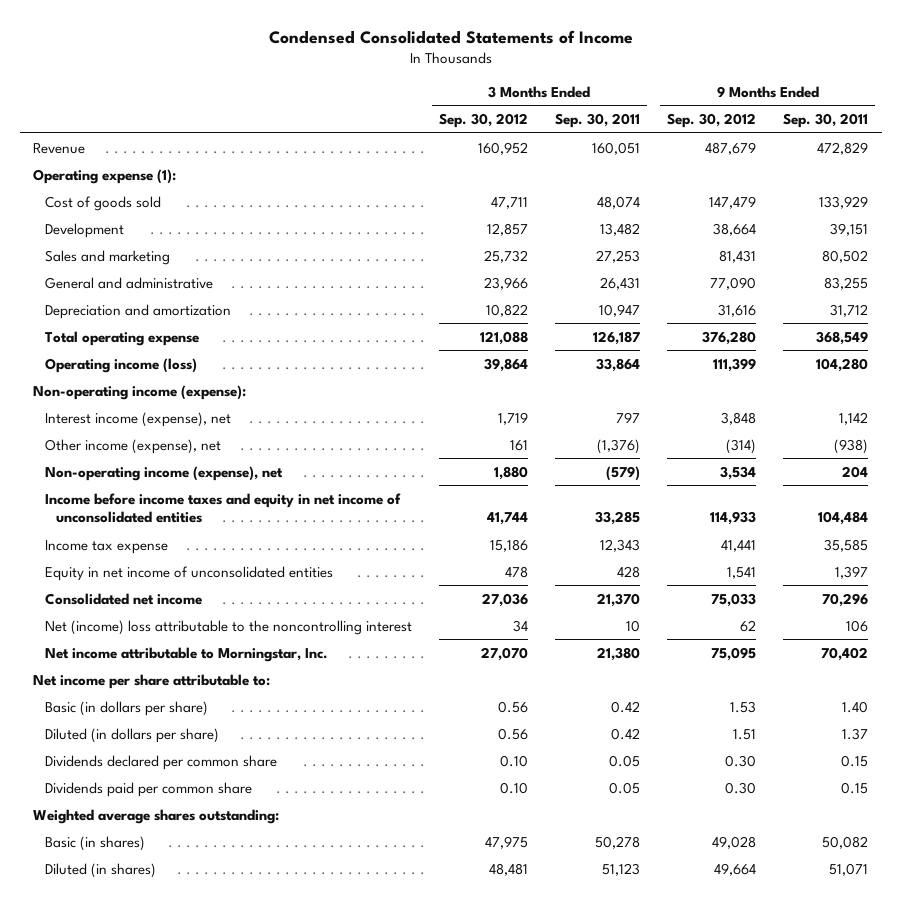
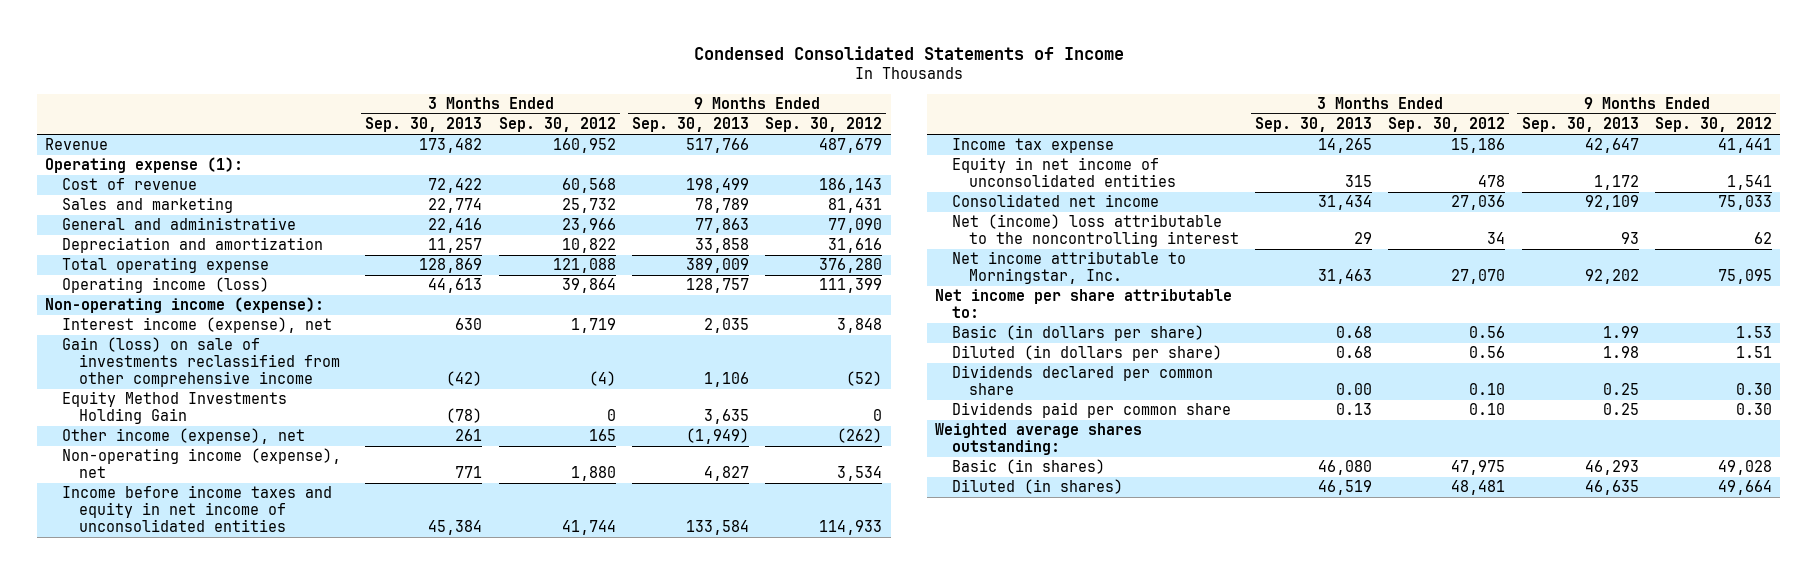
[554,112,640,128] Sep. 30, 2011 -> none
[783,112,869,128] Sep. 30, 2011 -> none
none -> [365,117,483,133] Sep. 30, 2013
none -> [632,117,750,133] Sep. 30, 2013
[44,222,124,238] Development -> none
[44,195,161,211] Cost of goods sold -> [62,178,198,191] Cost of revenue
[490,196,528,209] 47,711 -> [561,178,616,194] 60,568
[709,195,757,209] 147,479 -> [819,178,883,194] 186,143
none -> [62,337,341,387] Gain (loss) on sale of investments reclassified from other comprehensive income
none -> [62,391,288,425] Equity Method Investments Holding Gain
[509,439,528,451] 161 -> [588,429,616,442] 165
[726,438,757,454] (314) -> [837,428,883,444] (262)

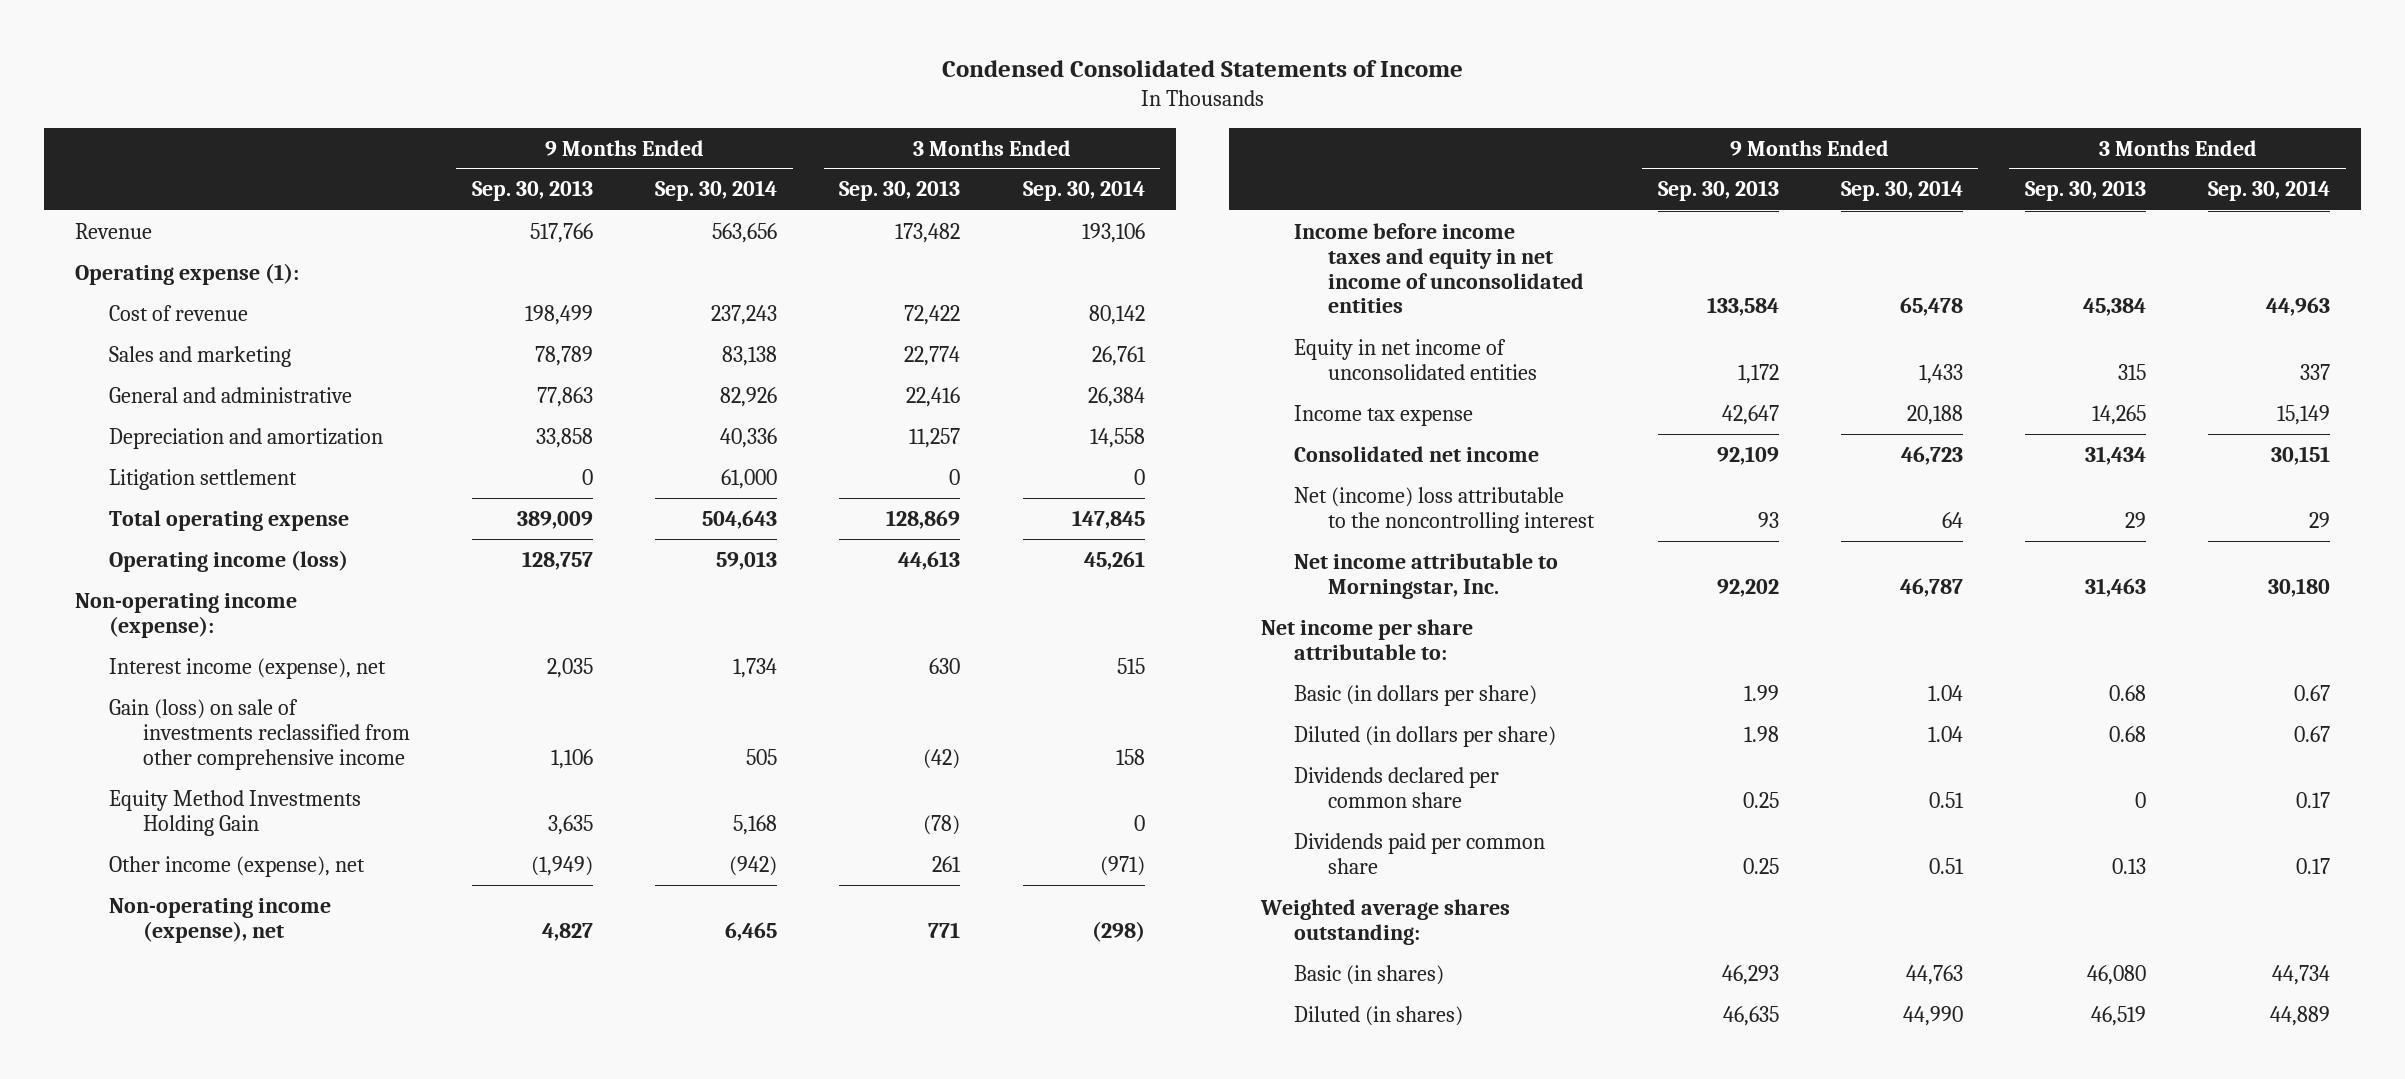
[498,117,616,133] Sep. 30, 2012 -> none
[765,117,883,133] Sep. 30, 2012 -> none
none -> [655,180,778,202] Sep. 30, 2014
none -> [1022,180,1145,202] Sep. 30, 2014
none -> [108,468,297,490] Litigation settlement
[951,138,1114,154] Income tax expense -> [1294,404,1474,426] Income tax expense
[1335,383,1372,396] 0.00 -> [2134,791,2146,808] 0

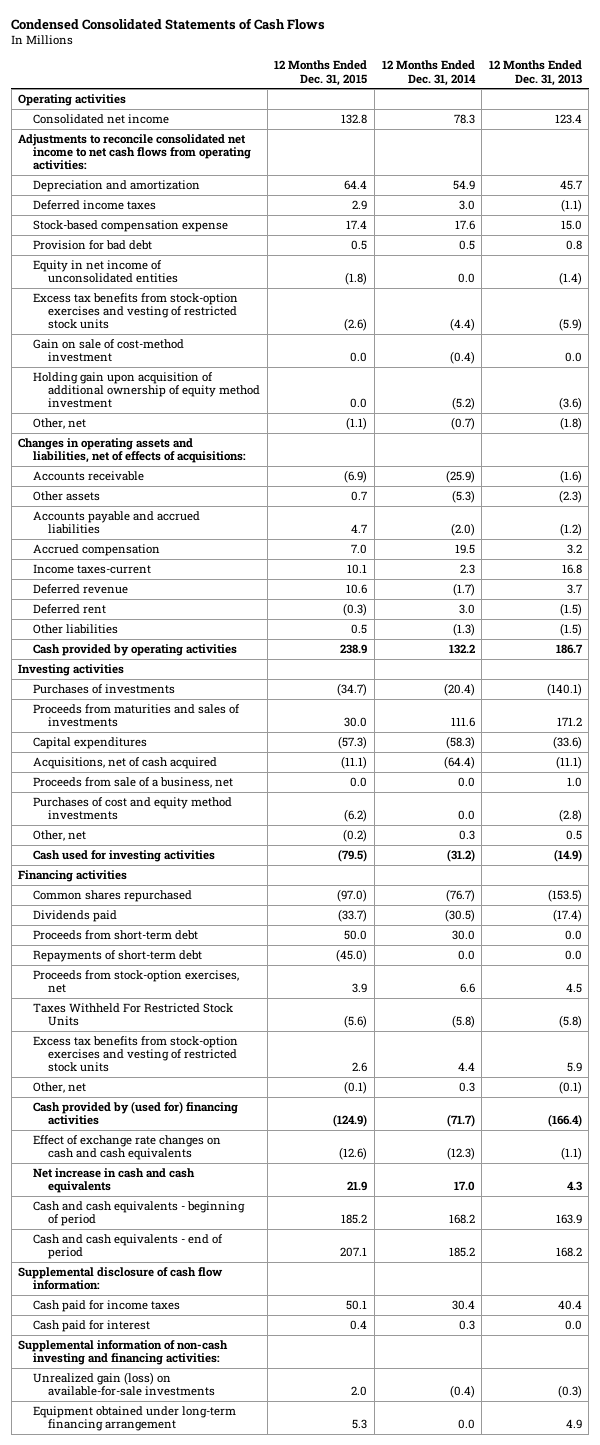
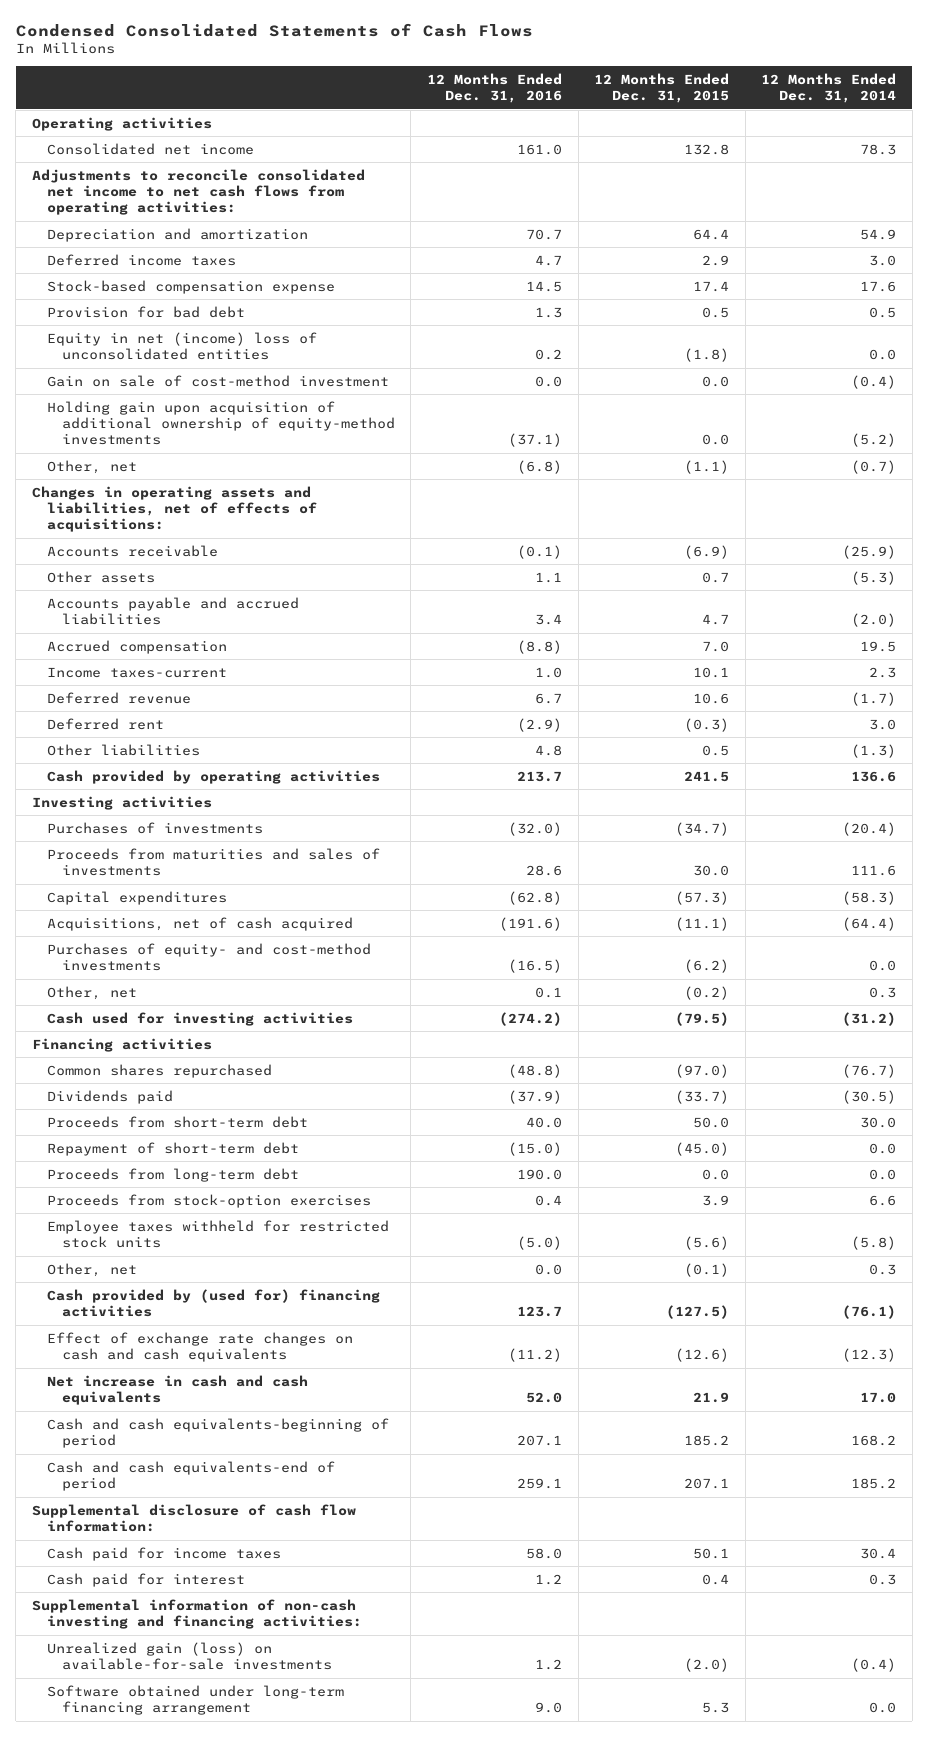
[488,60,582,86] 12 Months Ended Dec. 31, 2013 -> none
none -> [427,72,563,104] 12 Months Ended Dec. 31, 2016
[33,293,239,330] Excess tax benefits from stock-option exercises and vesting of restricted stock units -> none
[33,260,178,284] Equity in net income of unconsolidated entities -> [46,331,317,361] Equity in net (income) loss of unconsolidated entities
[33,372,260,409] Holding gain upon acquisition of additional ownership of equity method investment -> [46,400,395,446] Holding gain upon acquisition of additional ownership of equity-method investments
[340,644,368,655] 238.9 -> [684,770,730,782] 241.5
[448,644,475,655] 132.2 -> [851,770,897,782] 136.6
[33,777,234,789] Proceeds from sale of a business, net -> none
[33,797,233,821] Purchases of cost and equity method investments -> [46,942,371,972] Purchases of equity- and cost-method investments
[33,1036,239,1073] Excess tax benefits from stock-option exercises and vesting of restricted stock units -> none
[33,950,203,963] Repayments of short-term debt -> [46,1141,299,1156] Repayment of short-term debt
none -> [46,1167,299,1182] Proceeds from long-term debt
[33,970,240,994] Proceeds from stock-option exercises, net -> [46,1193,371,1208] Proceeds from stock-option exercises
[33,1003,234,1027] Taxes Withheld For Restricted Stock Units -> [46,1219,389,1249] Employee taxes withheld for restricted stock units
[333,1114,368,1128] (124.9) -> [666,1305,730,1320] (127.5)
[446,1114,475,1128] (71.7) -> [842,1305,897,1320] (76.1)
[33,1201,246,1227] Cash and cash equivalents - beginning of period -> [46,1417,389,1449] Cash and cash equivalents-beginning of period
[33,1234,224,1260] Cash and cash equivalents - end of period -> [46,1460,335,1492] Cash and cash equivalents-end of period
[351,1386,368,1397] 2.0 -> [684,1658,730,1673] (2.0)
[33,1406,237,1432] Equipment obtained under long-term financing arrangement -> [46,1684,344,1716] Software obtained under long-term financing arrangement

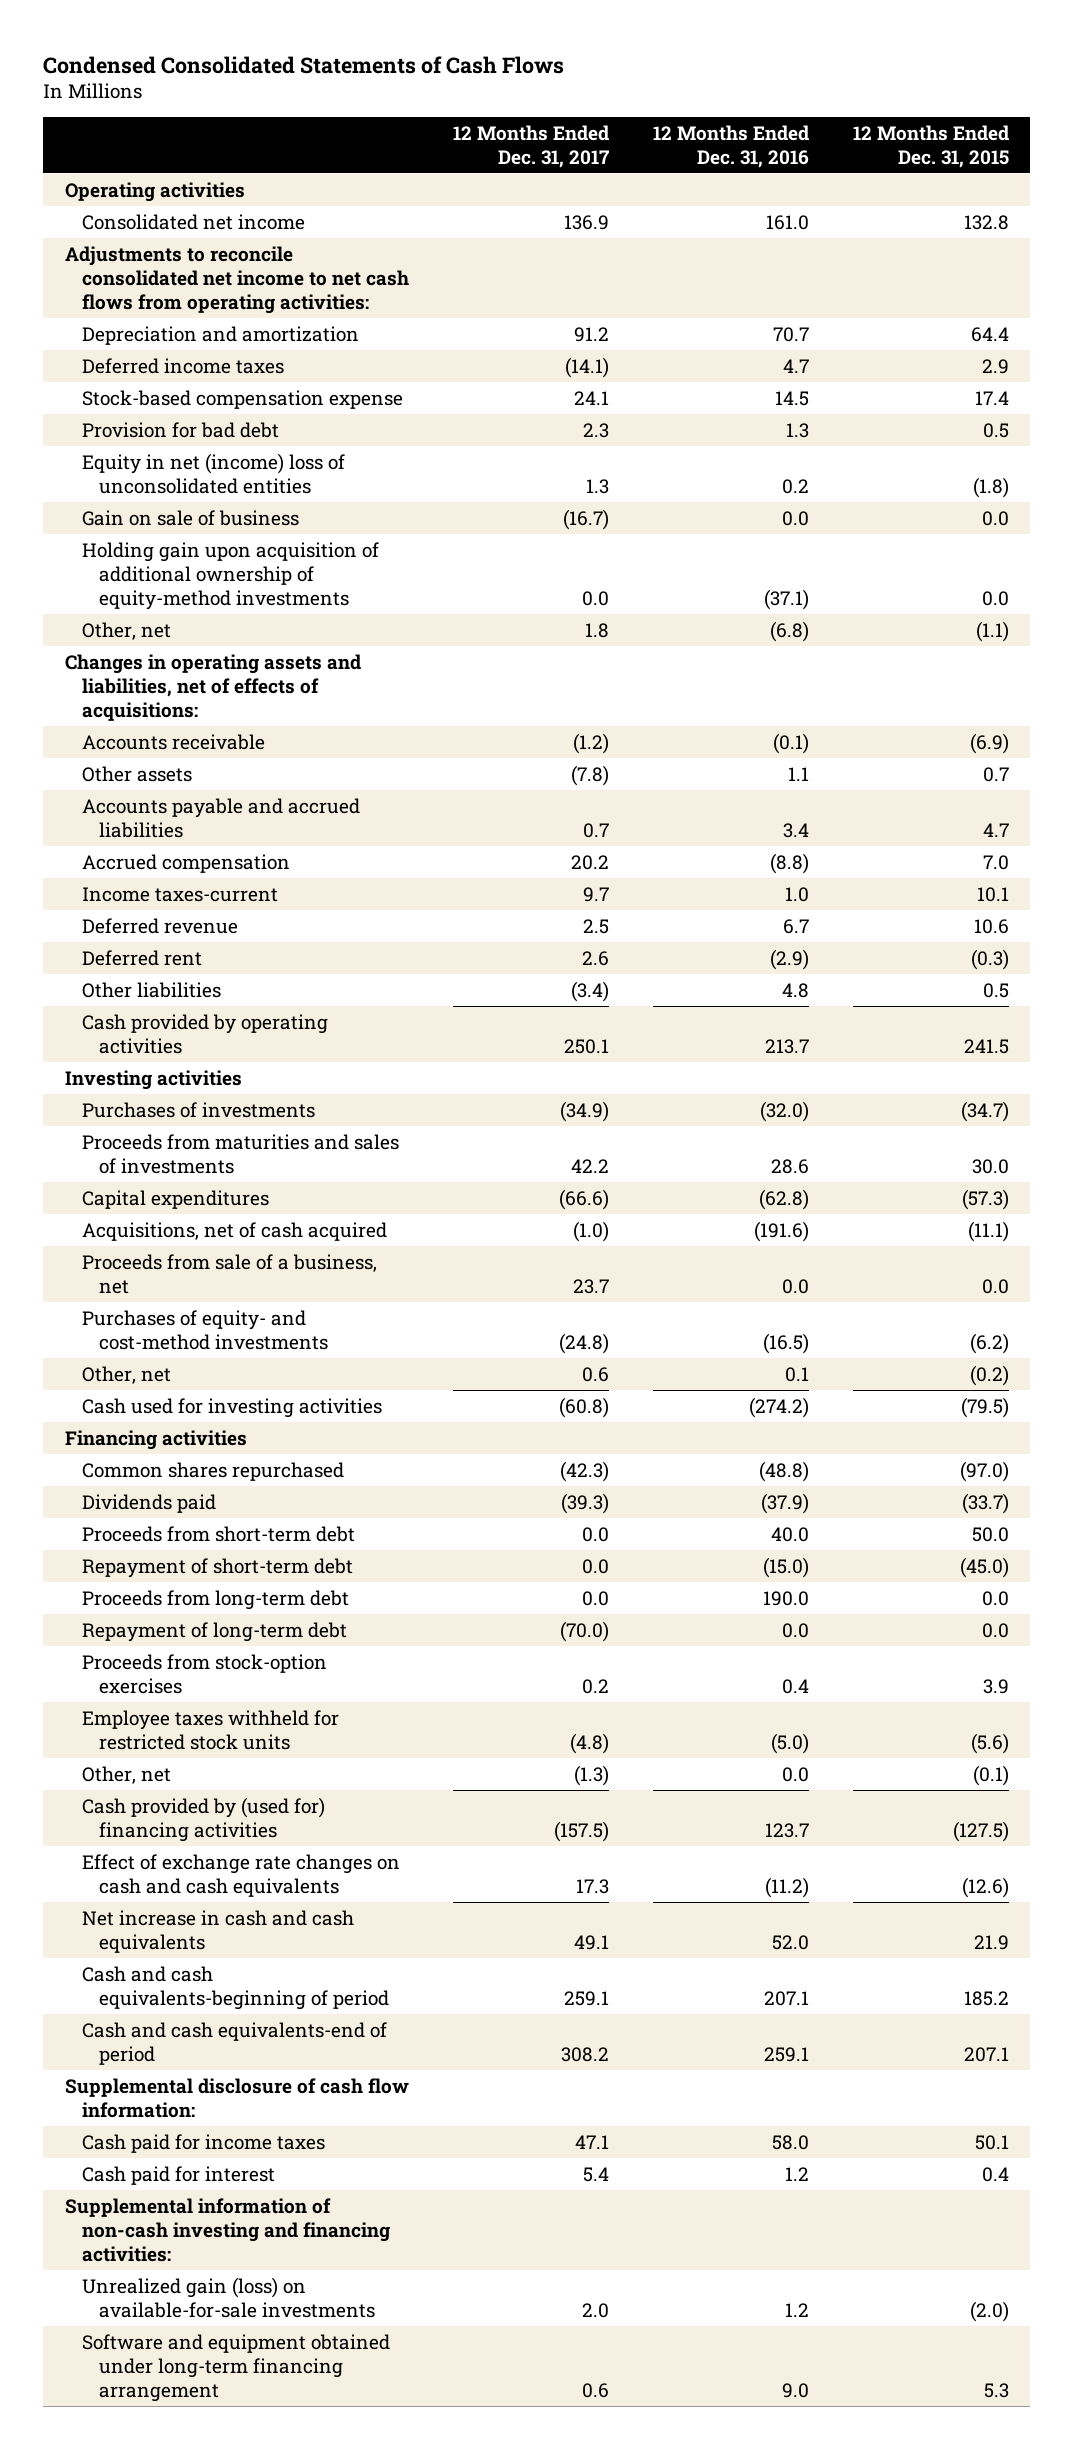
[761,72,897,104] 12 Months Ended Dec. 31, 2014 -> none
none -> [452,124,609,168] 12 Months Ended Dec. 31, 2017
[46,374,389,387] Gain on sale of cost-method investment -> [82,509,300,526] Gain on sale of business
none -> [82,1253,378,1294] Proceeds from sale of a business, net
none -> [82,1621,348,1642] Repayment of long-term debt
[46,1684,344,1716] Software obtained under long-term financing arrangement -> [82,2333,391,2402] Software and equipment obtained under long-term financing arrangement

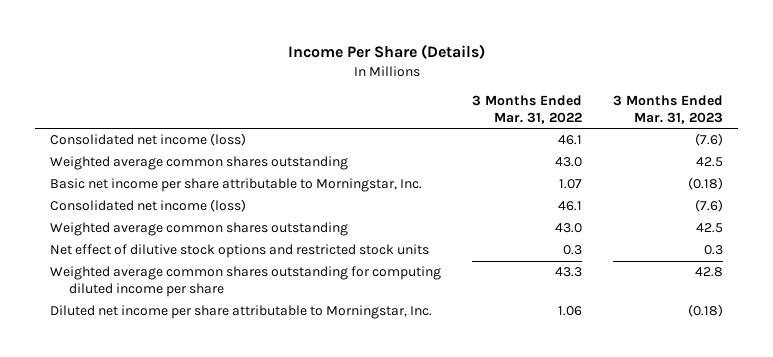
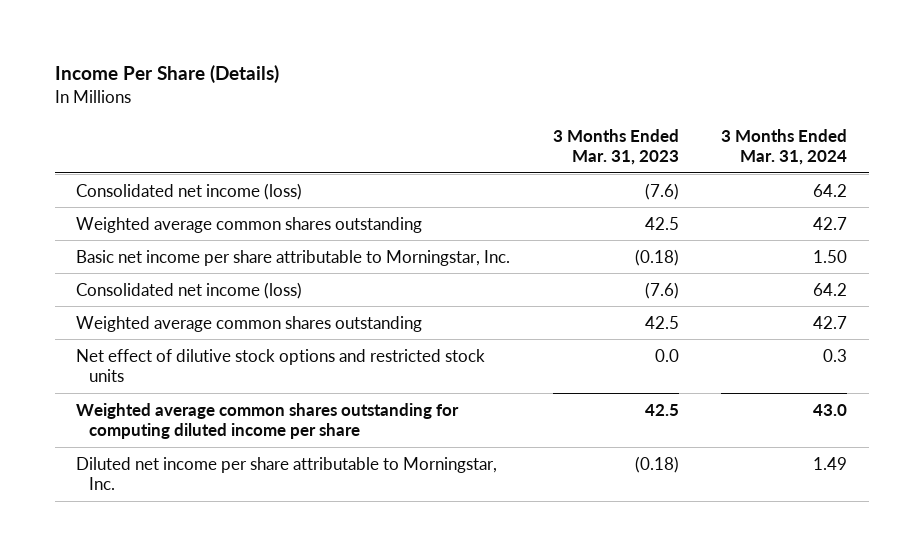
[472,94,583,124] 3 Months Ended Mar. 31, 2022 -> none
none -> [721,128,848,166] 3 Months Ended Mar. 31, 2024
[703,245,723,256] 0.3 -> [654,348,679,362] 0.0
[694,267,723,278] 42.8 -> [644,403,679,416] 42.5

